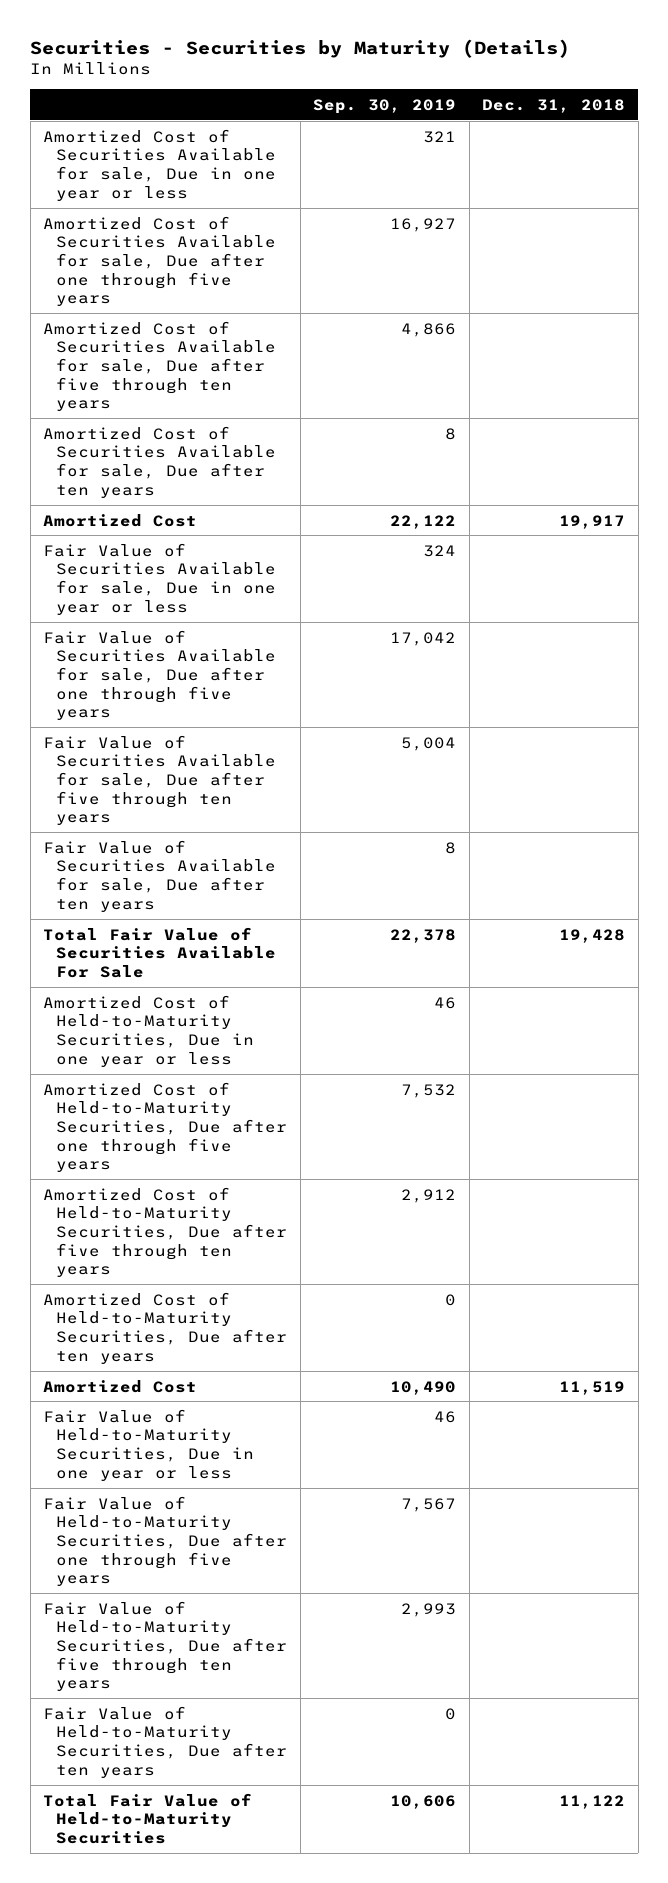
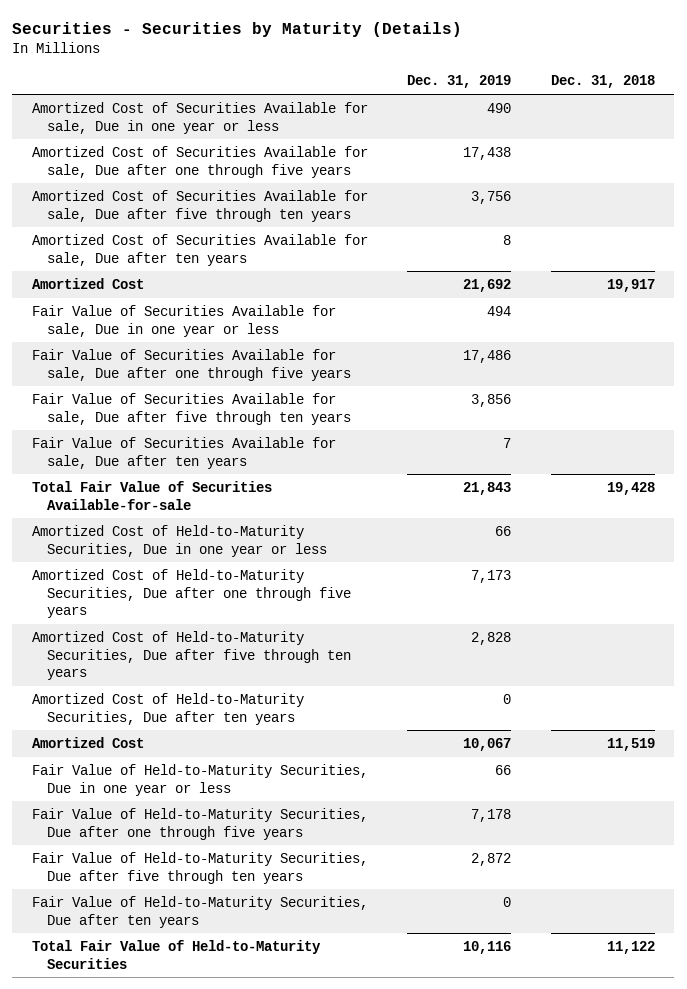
[313,98,457,114] Sep. 30, 2019 -> none
none -> [407,75,512,89] Dec. 31, 2019
[43,926,276,978] Total Fair Value of Securities Available For Sale -> [32,481,273,510] Total Fair Value of Securities Available-for-sale

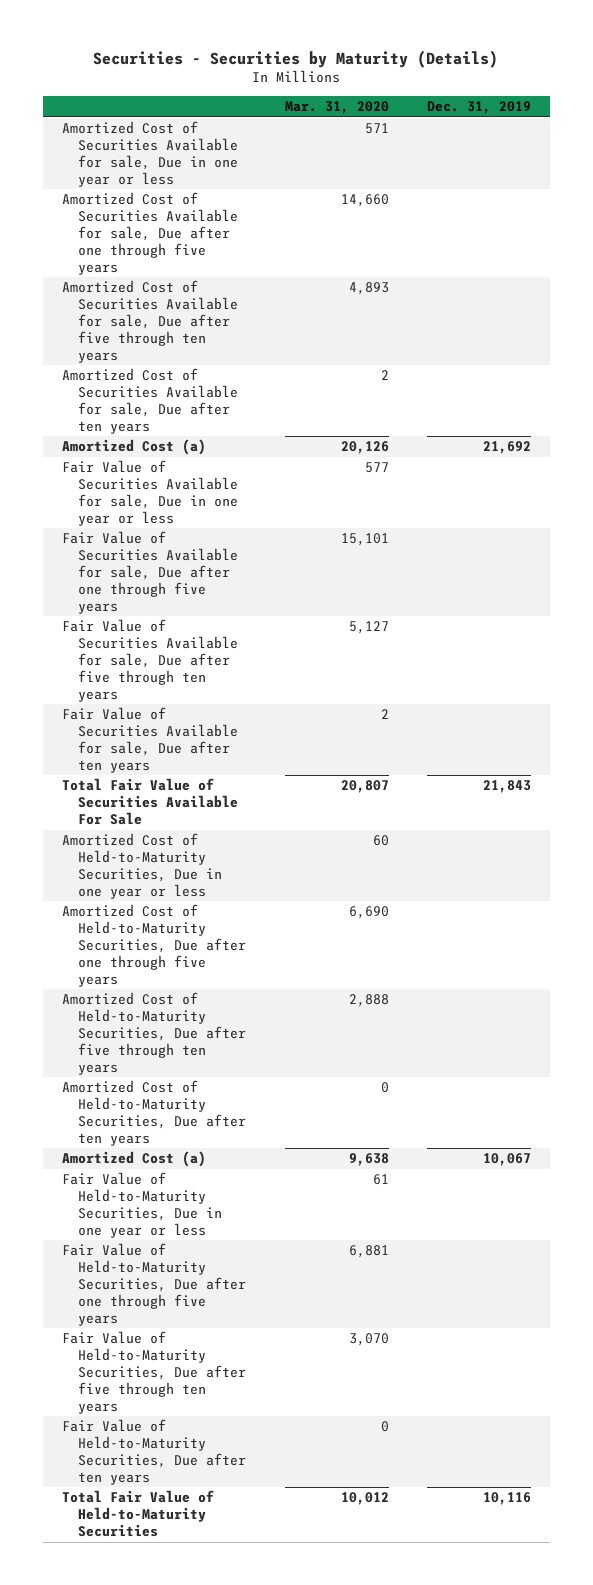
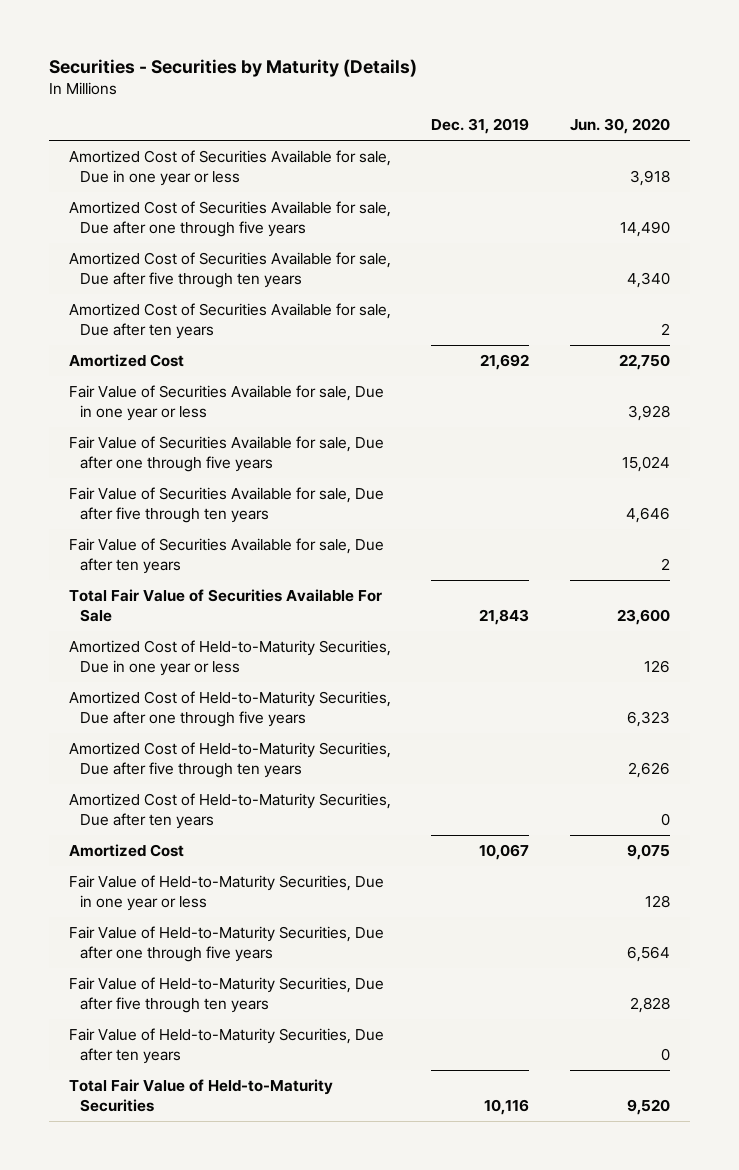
[284,101,389,115] Mar. 31, 2020 -> none
none -> [569,118,670,135] Jun. 30, 2020
[61,439,206,456] Amortized Cost (a) -> [68,354,184,368] Amortized Cost
[61,1151,206,1168] Amortized Cost (a) -> [68,844,184,858] Amortized Cost

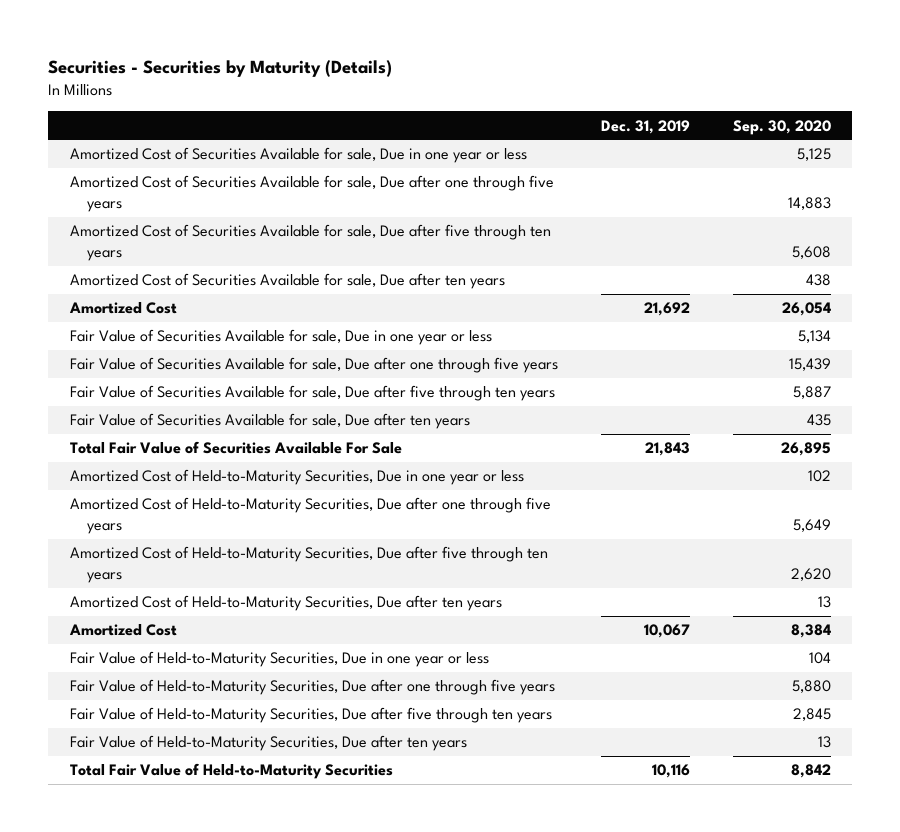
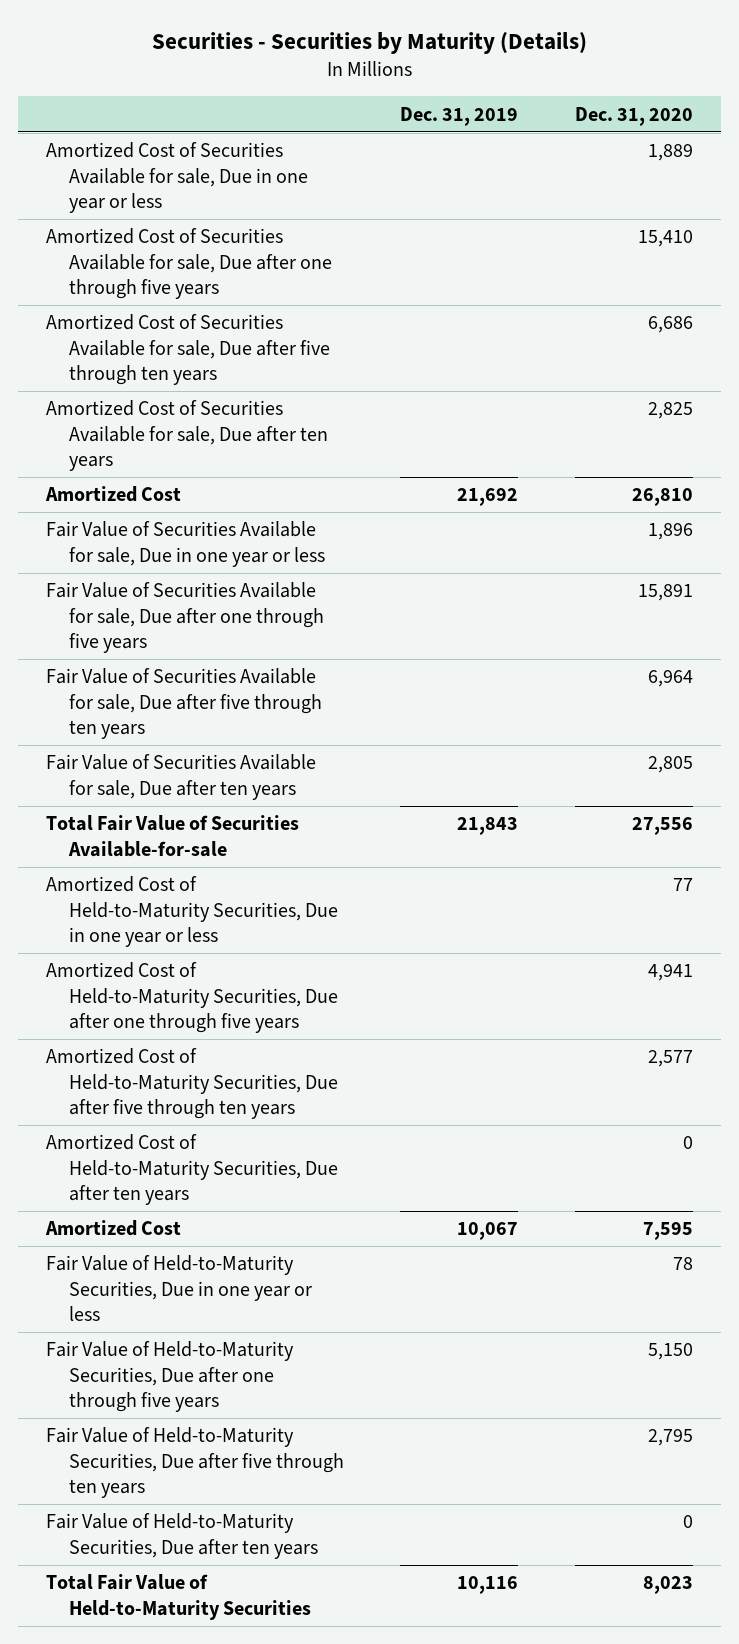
[732,119,831,135] Sep. 30, 2020 -> none
none -> [575,106,694,126] Dec. 31, 2020
[69,441,402,455] Total Fair Value of Securities Available For Sale -> [45,815,299,857] Total Fair Value of Securities Available-for-sale

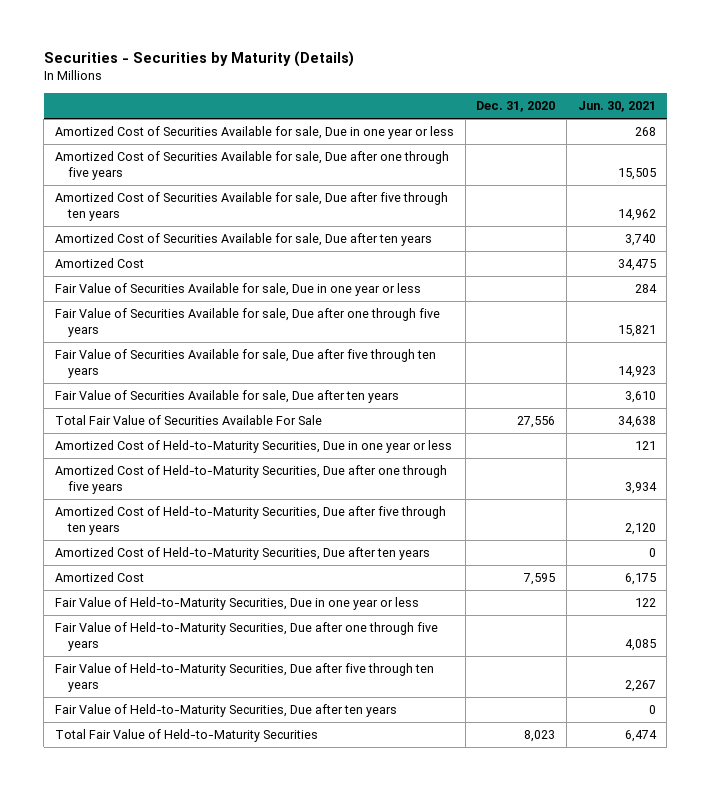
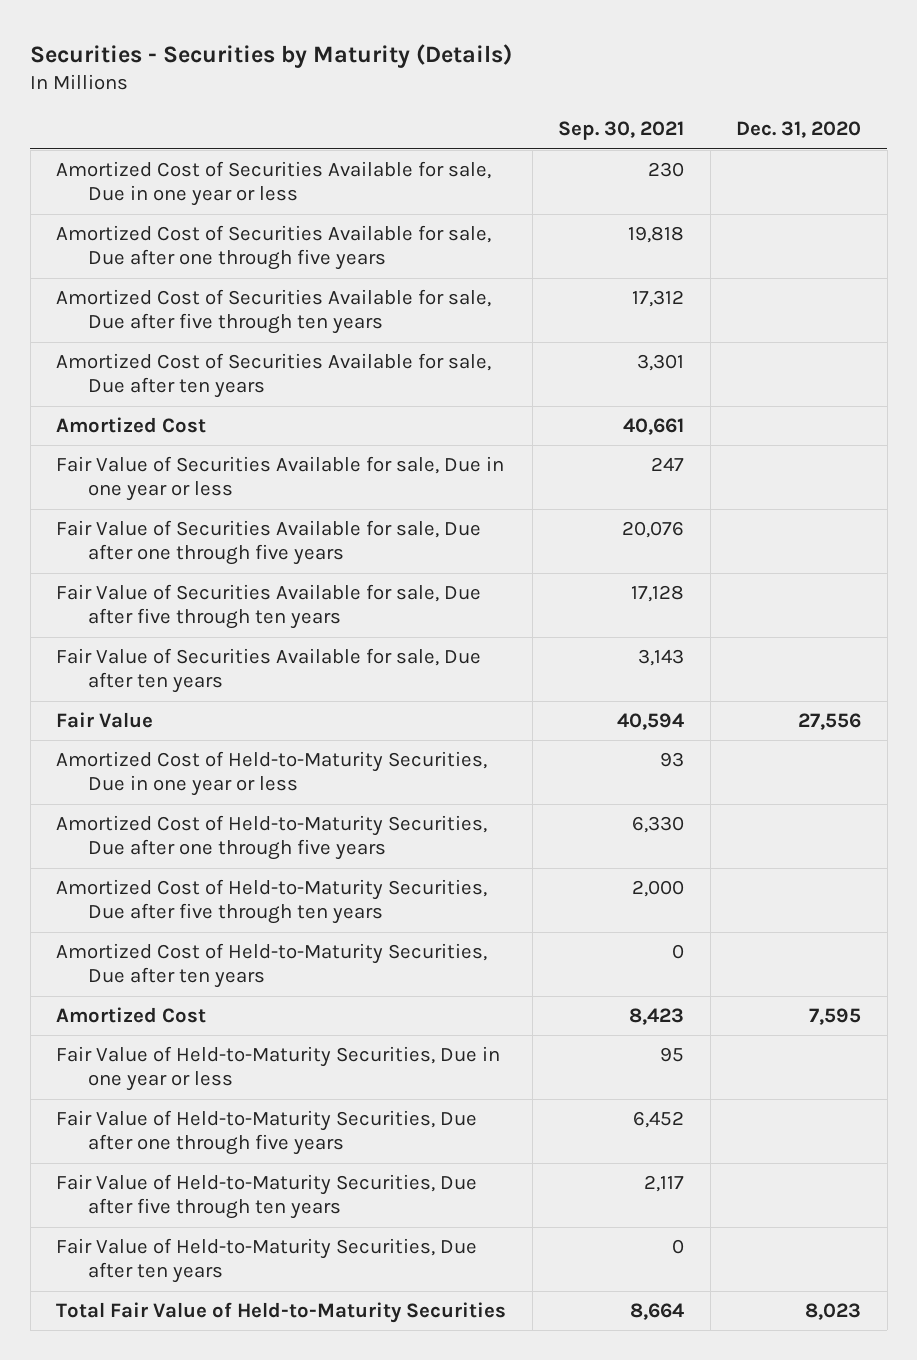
[577,100,656,112] Jun. 30, 2021 -> none
none -> [558,121,685,141] Sep. 30, 2021
[54,415,322,426] Total Fair Value of Securities Available For Sale -> [56,712,154,729] Fair Value

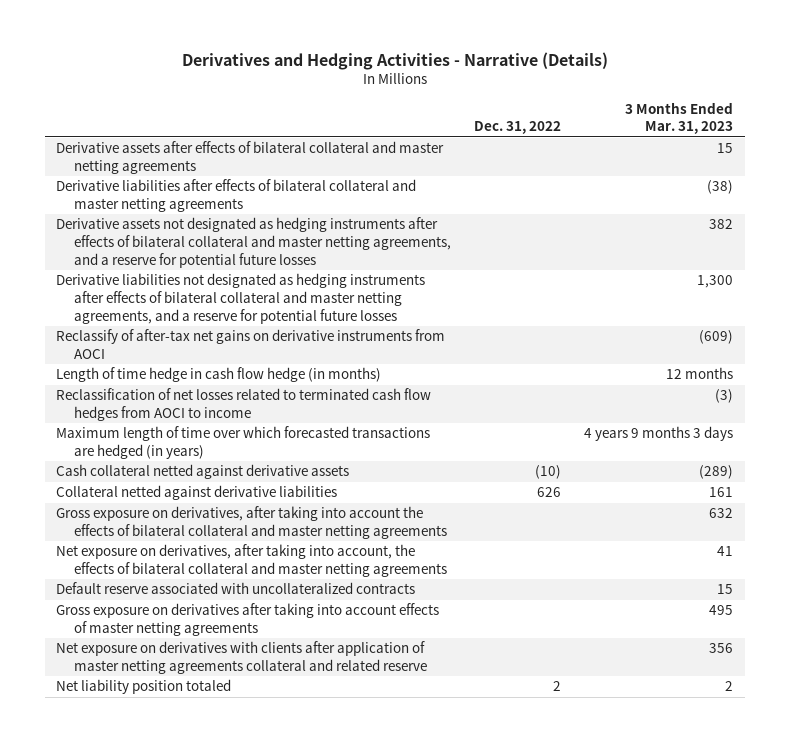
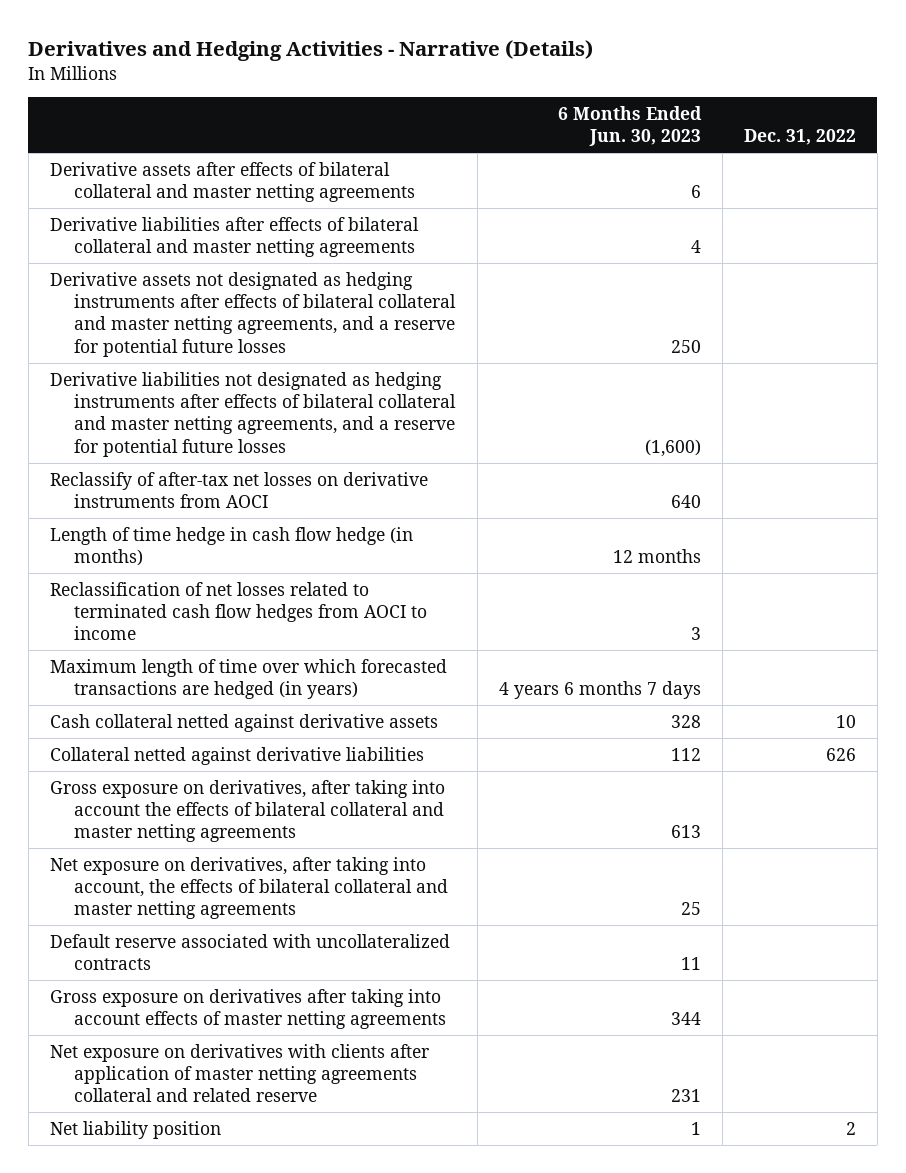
[625,101,734,135] 3 Months Ended Mar. 31, 2023 -> none
none -> [557,105,702,147] 6 Months Ended Jun. 30, 2023
[56,329,446,360] Reclassify of after-tax net gains on derivative instruments from AOCI -> [50,471,429,509] Reclassify of after-tax net losses on derivative instruments from AOCI
[534,465,561,480] (10) -> [835,714,856,728] 10
[56,679,232,695] Net liability position totaled -> [50,1120,222,1139] Net liability position

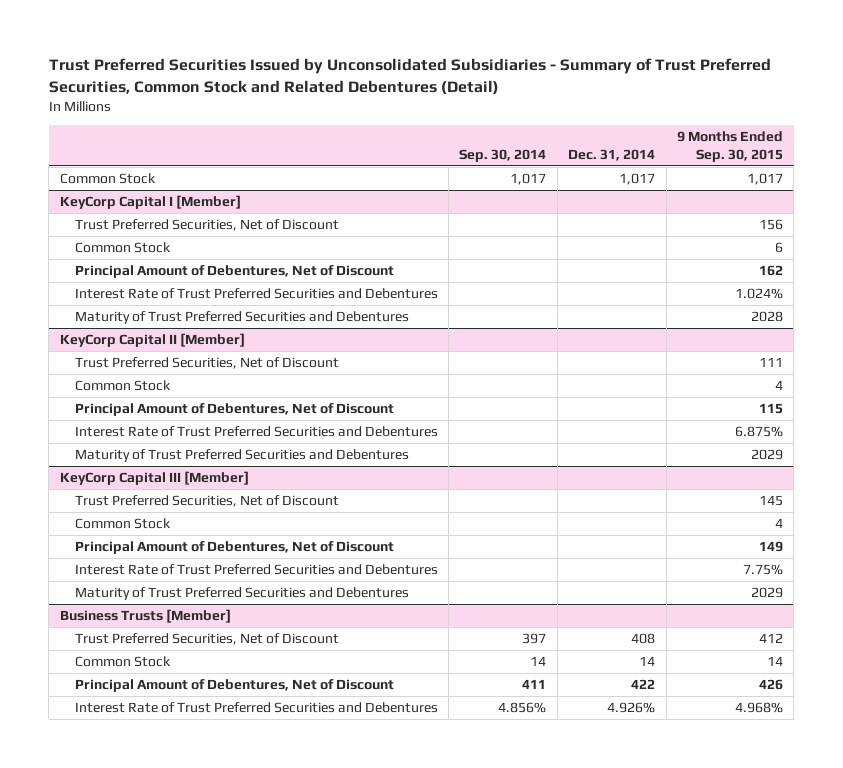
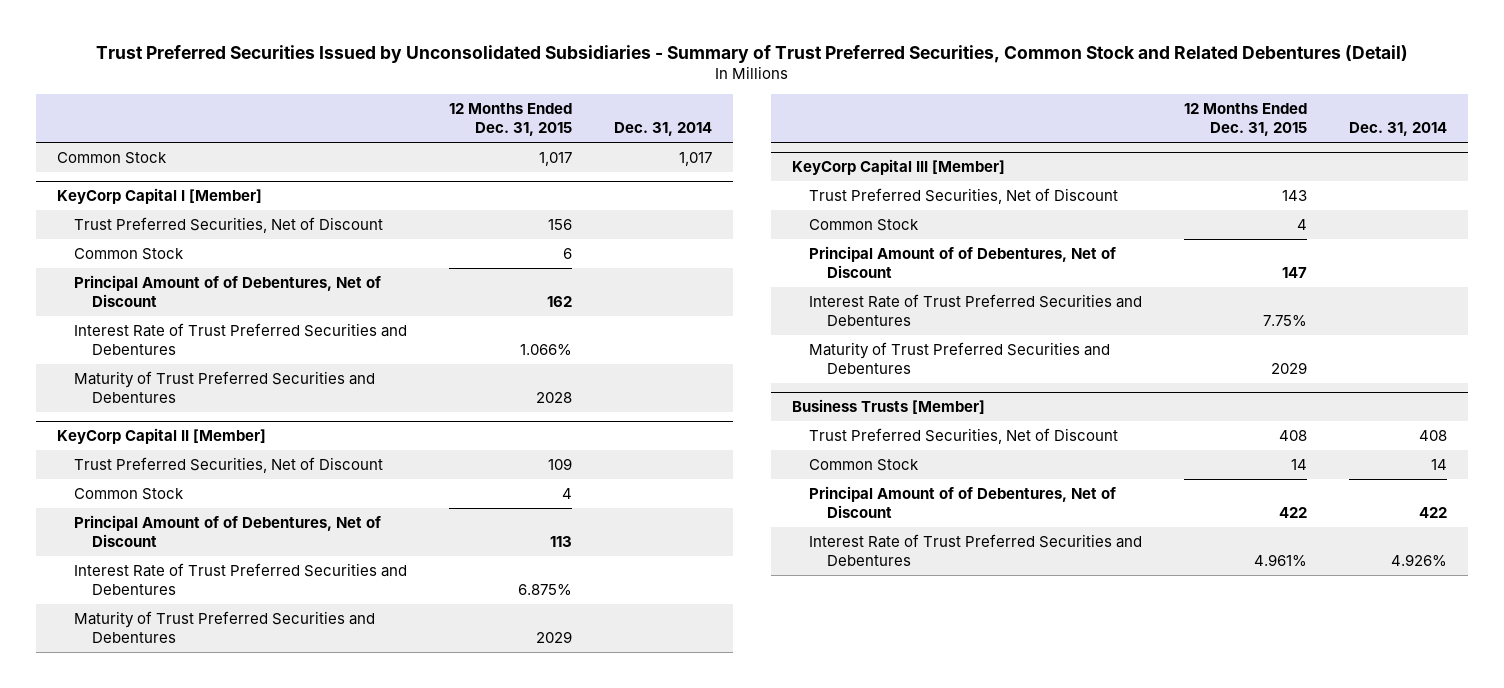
[459,148,547,162] Sep. 30, 2014 -> none
[677,131,784,162] 9 Months Ended Sep. 30, 2015 -> none
none -> [449,103,573,137] 12 Months Ended Dec. 31, 2015
[74,264,394,278] Principal Amount of Debentures, Net of Discount -> [74,274,382,308] Principal Amount of of Debentures, Net of Discount
[74,402,394,416] Principal Amount of Debentures, Net of Discount -> [74,514,382,548] Principal Amount of of Debentures, Net of Discount
[74,540,394,554] Principal Amount of Debentures, Net of Discount -> [809,245,1117,279] Principal Amount of of Debentures, Net of Discount
[74,678,394,692] Principal Amount of Debentures, Net of Discount -> [809,485,1117,519] Principal Amount of of Debentures, Net of Discount

